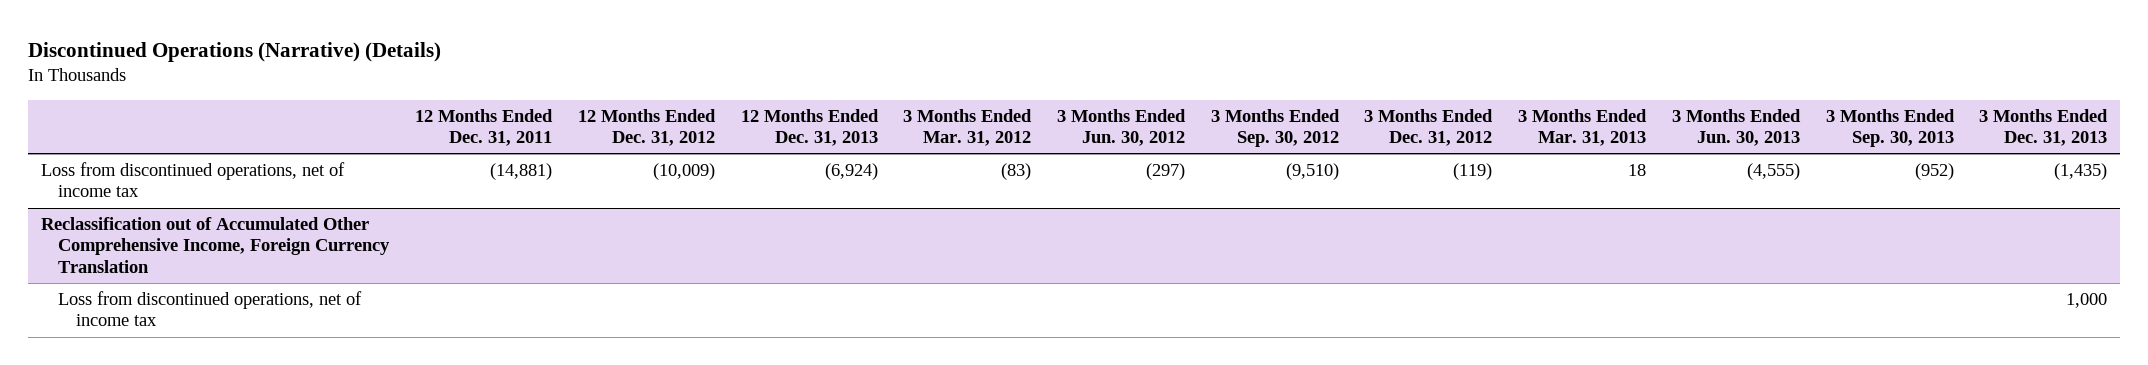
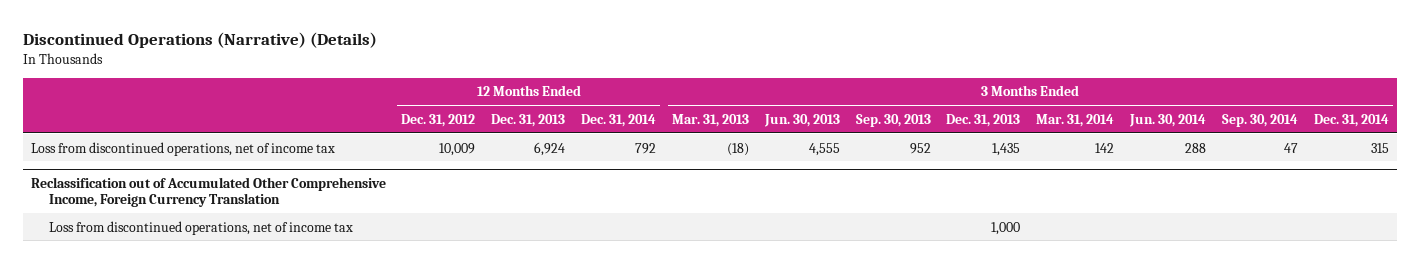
[415,109,554,147] 12 Months Ended Dec. 31, 2011 -> none
[903,109,1033,147] 3 Months Ended Mar. 31, 2012 -> none
[1057,109,1187,147] 3 Months Ended Jun. 30, 2012 -> none
[1210,109,1340,148] 3 Months Ended Sep. 30, 2012 -> none
[1364,109,1494,147] 3 Months Ended Dec. 31, 2012 -> none
none -> [581,113,657,127] Dec. 31, 2014
none -> [1036,113,1115,127] Mar. 31, 2014
none -> [1129,113,1207,127] Jun. 30, 2014
none -> [1221,113,1298,127] Sep. 30, 2014
none -> [1313,113,1389,127] Dec. 31, 2014
[652,163,715,181] (10,009) -> [439,142,476,156] 10,009
[824,163,878,181] (6,924) -> [534,141,566,156] 6,924
[1628,164,1647,177] 18 -> [726,142,749,156] (18)
[1746,163,1800,181] (4,555) -> [808,142,840,156] 4,555
[1914,163,1954,181] (952) -> [909,142,931,154] 952
[2054,163,2108,181] (1,435) -> [992,142,1021,156] 1,435

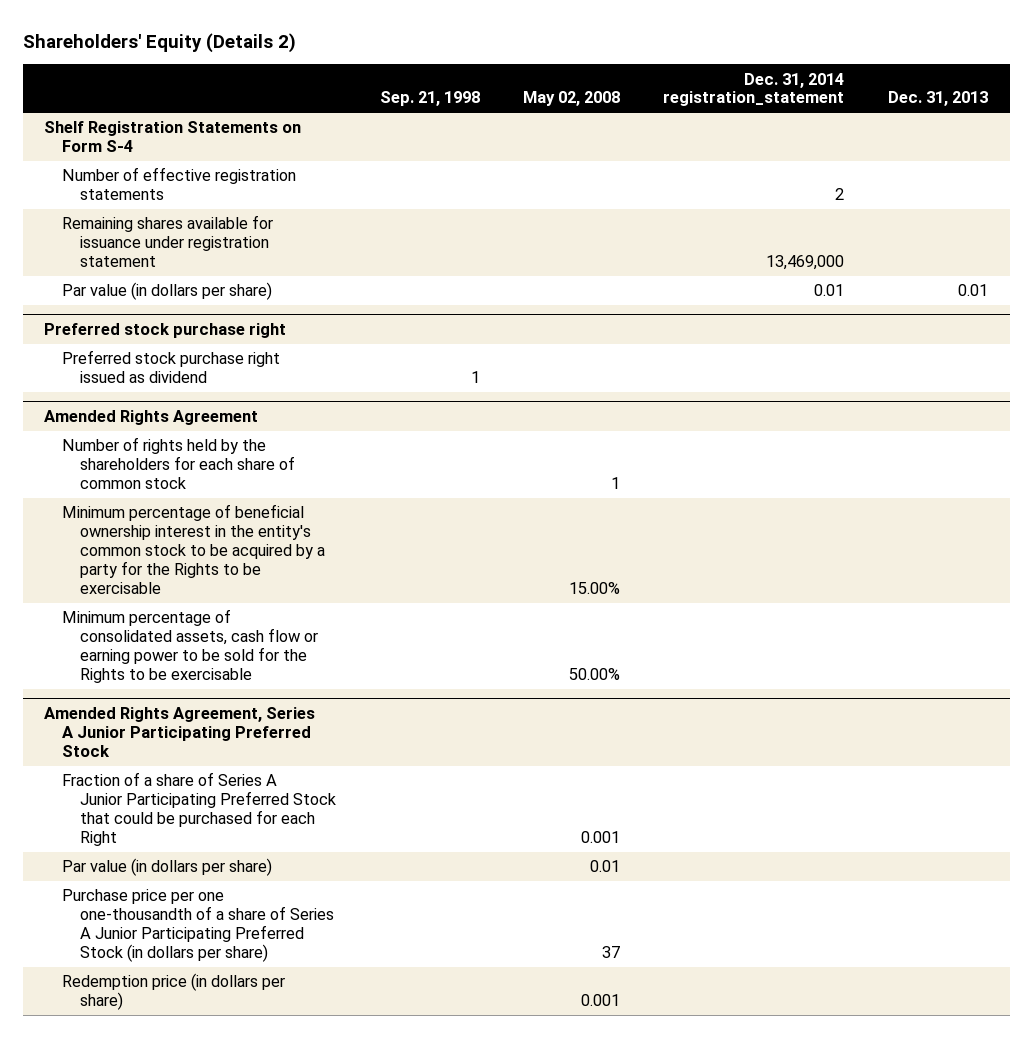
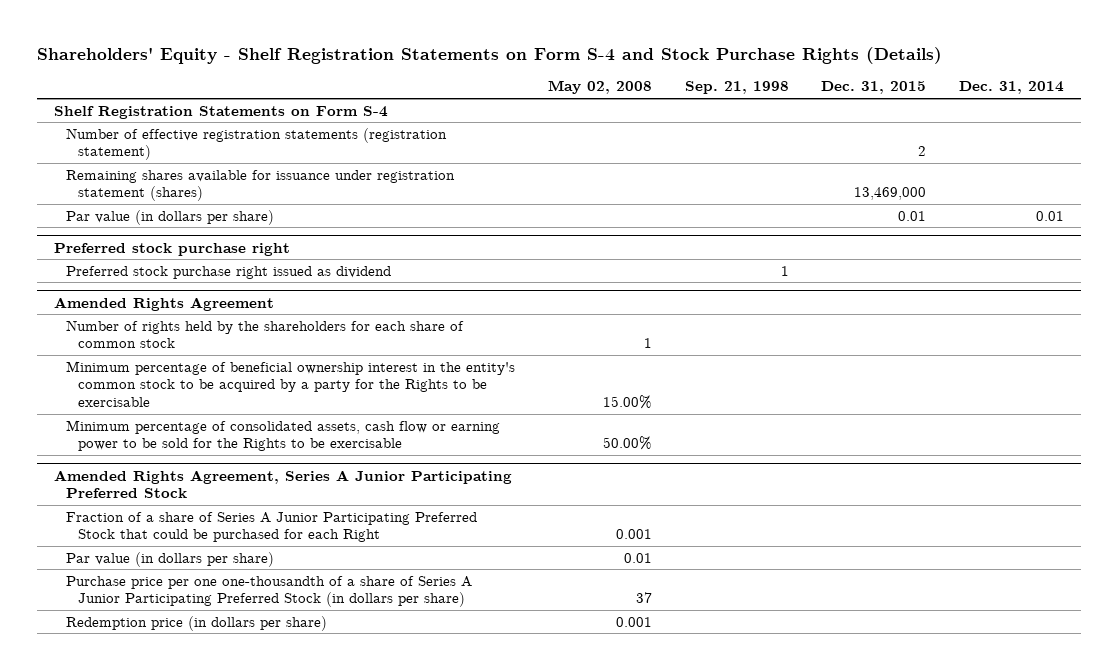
[22,32,296,53] Shareholders' Equity (Details 2) -> [37,47,943,65] Shareholders' Equity - Shelf Registration Statements on Form S-4 and Stock Purchase Rights (Details)
[663,72,845,107] Dec. 31, 2014 registration_statement -> none
[887,91,988,107] Dec. 31, 2013 -> none
none -> [821,81,927,95] Dec. 31, 2015
none -> [959,81,1065,95] Dec. 31, 2014
[62,167,297,201] Number of effective registration statements -> [65,127,447,161] Number of effective registration statements (registration statement)
[62,215,274,268] Remaining shares available for issuance under registration statement -> [65,169,455,202] Remaining shares available for issuance under registration statement (shares)

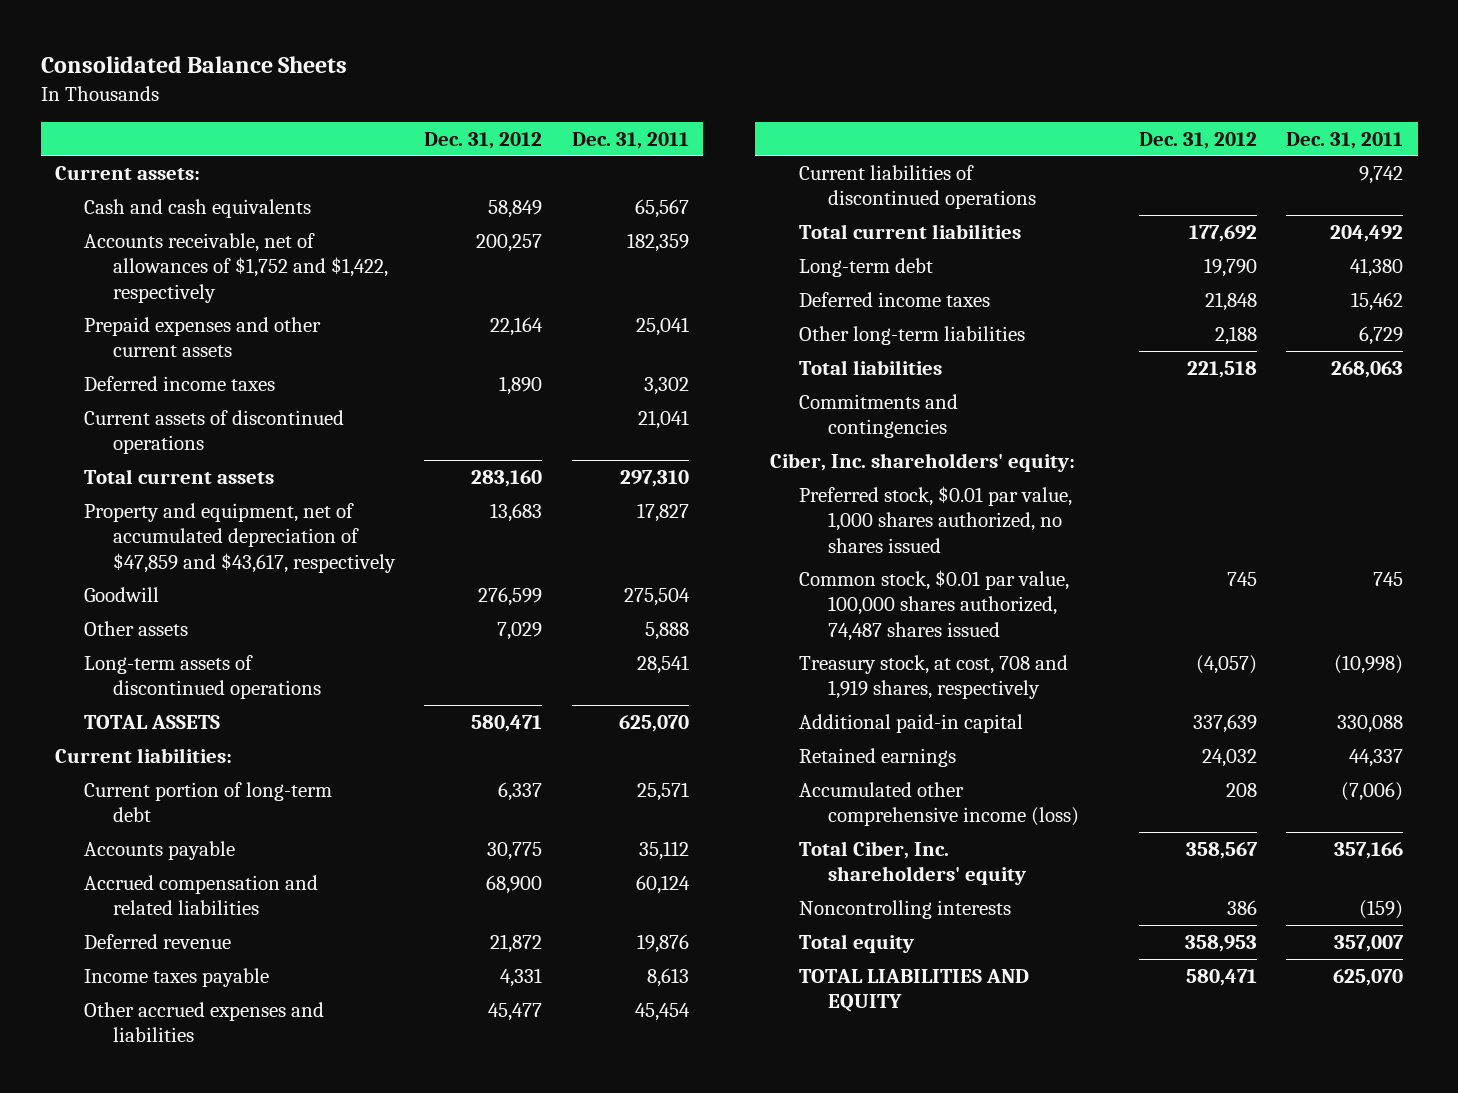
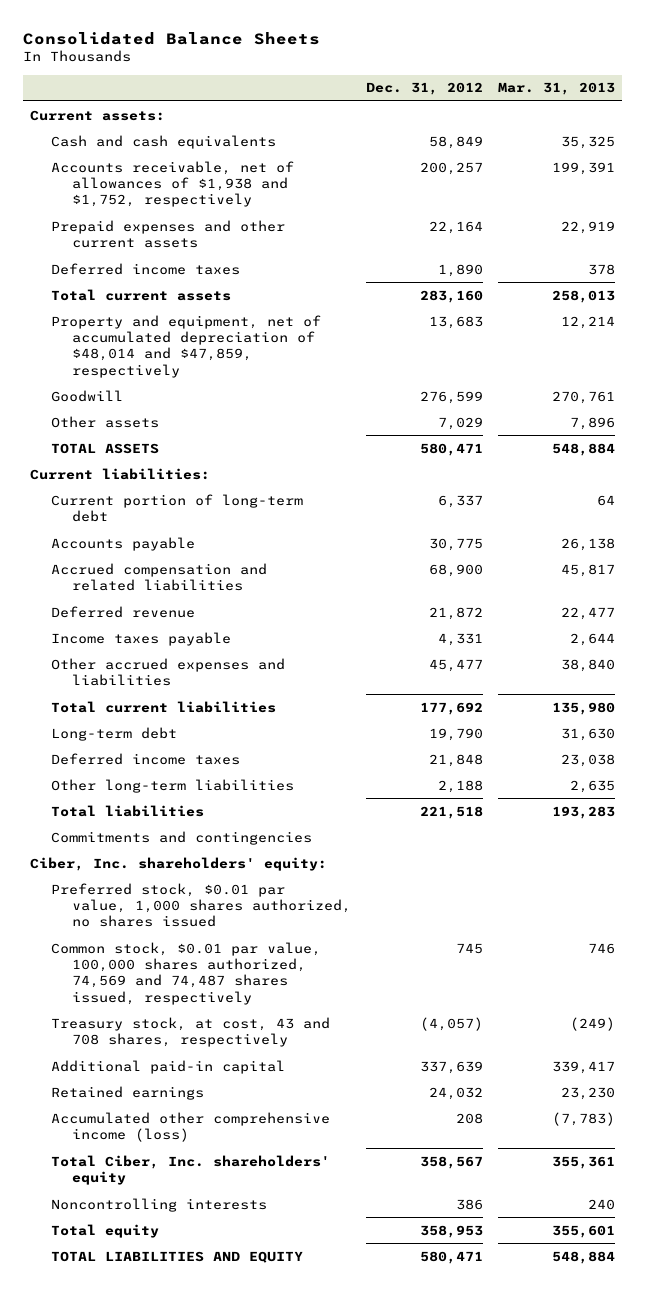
[571,131,689,149] Dec. 31, 2011 -> none
none -> [497,82,615,96] Mar. 31, 2013
[84,232,389,303] Accounts receivable, net of allowances of $1,752 and $1,422, respectively -> [51,160,295,208] Accounts receivable, net of allowances of $1,938 and $1,752, respectively
[84,409,345,455] Current assets of discontinued operations -> none
[84,502,397,573] Property and equipment, net of accumulated depreciation of $47,859 and $43,617, respectively -> [51,314,322,378] Property and equipment, net of accumulated depreciation of $48,014 and $47,859, respectively
[84,654,322,700] Long-term assets of discontinued operations -> none
[798,164,1036,210] Current liabilities of discontinued operations -> none
[798,569,1069,641] Common stock, $0.01 par value, 100,000 shares authorized, 74,487 shares issued -> [51,941,322,1005] Common stock, $0.01 par value, 100,000 shares authorized, 74,569 and 74,487 shares issued, respectively
[798,654,1068,700] Treasury stock, at cost, 708 and 1,919 shares, respectively -> [51,1016,331,1048] Treasury stock, at cost, 43 and 708 shares, respectively

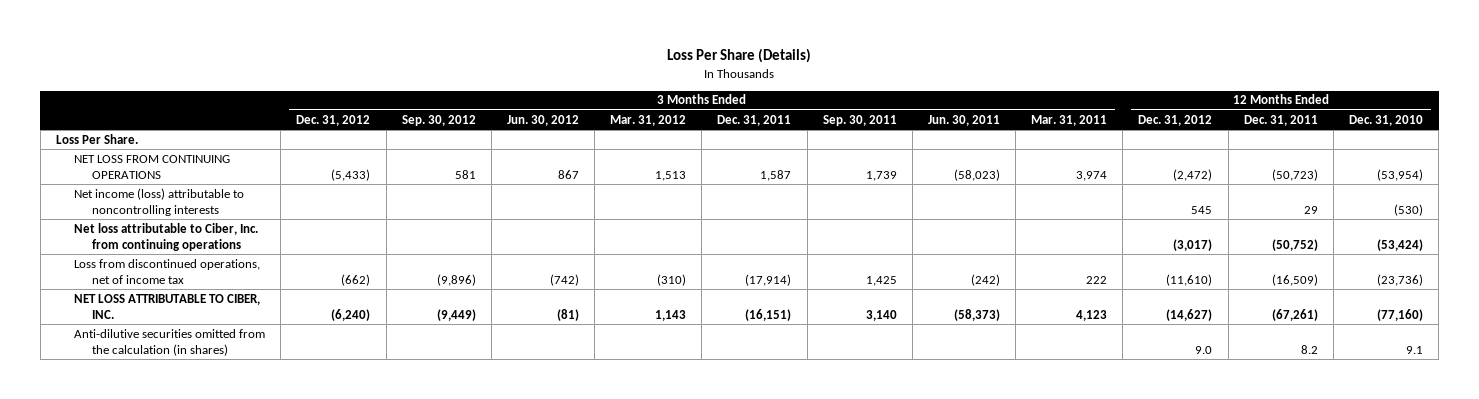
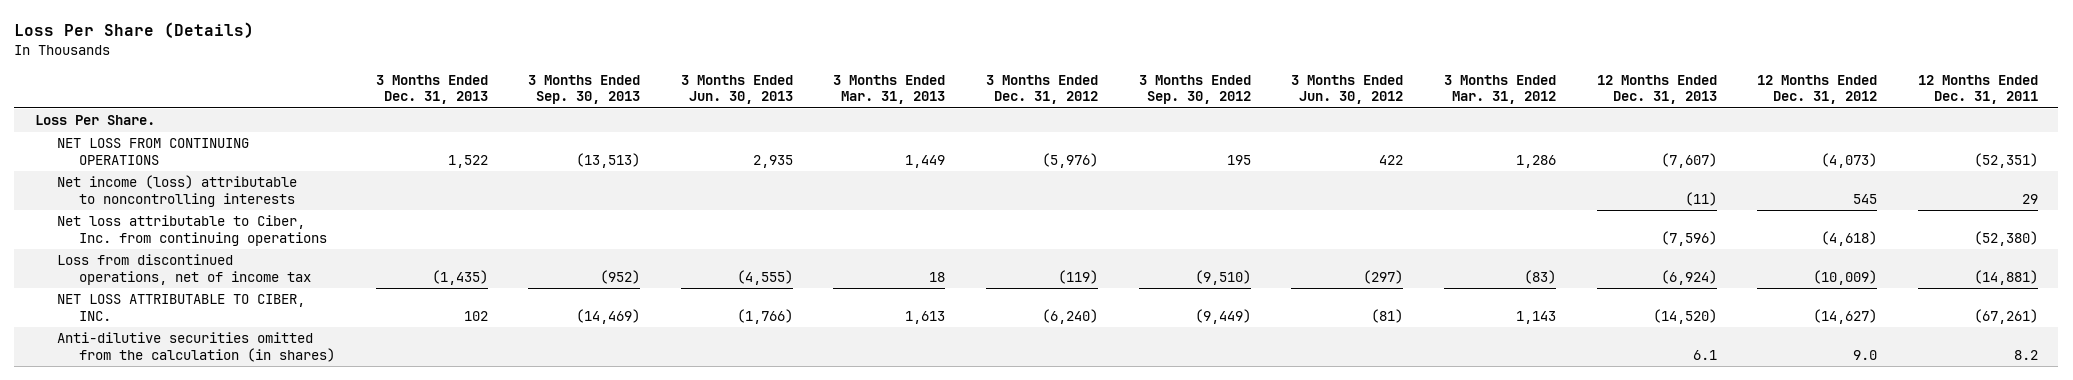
[717,114,792,126] Dec. 31, 2011 -> none
[822,114,897,126] Sep. 30, 2011 -> none
[927,114,1000,126] Jun. 30, 2011 -> none
[1031,114,1108,126] Mar. 31, 2011 -> none
[1348,114,1423,126] Dec. 31, 2010 -> none
none -> [375,75,488,105] 3 Months Ended Dec. 31, 2013
none -> [528,75,641,105] 3 Months Ended Sep. 30, 2013
none -> [680,75,793,105] 3 Months Ended Jun. 30, 2013
none -> [833,75,946,105] 3 Months Ended Mar. 31, 2013
none -> [1596,75,1717,105] 12 Months Ended Dec. 31, 2013
[331,168,371,181] (5,433) -> [1042,152,1099,168] (5,976)
[454,169,476,179] 581 -> [1226,154,1251,165] 195
[557,169,579,179] 867 -> [1379,154,1404,165] 422
[655,170,687,181] 1,513 -> [1515,154,1556,168] 1,286
[1173,168,1213,181] (2,472) -> [1821,152,1878,168] (4,073)
[1271,168,1318,181] (50,723) -> [1973,152,2038,168] (52,351)
[1173,238,1213,251] (3,017) -> [1821,230,1878,246] (4,618)
[1271,238,1318,251] (50,752) -> [1973,230,2038,246] (52,380)
[341,273,371,286] (662) -> [1058,269,1099,284] (119)
[436,273,476,286] (9,896) -> [1194,269,1251,285] (9,510)
[549,273,579,286] (742) -> [1363,269,1404,284] (297)
[657,273,687,286] (310) -> [1523,269,1556,284] (83)
[1166,273,1213,286] (11,610) -> [1813,269,1878,285] (10,009)
[1271,273,1318,286] (16,509) -> [1973,269,2038,285] (14,881)

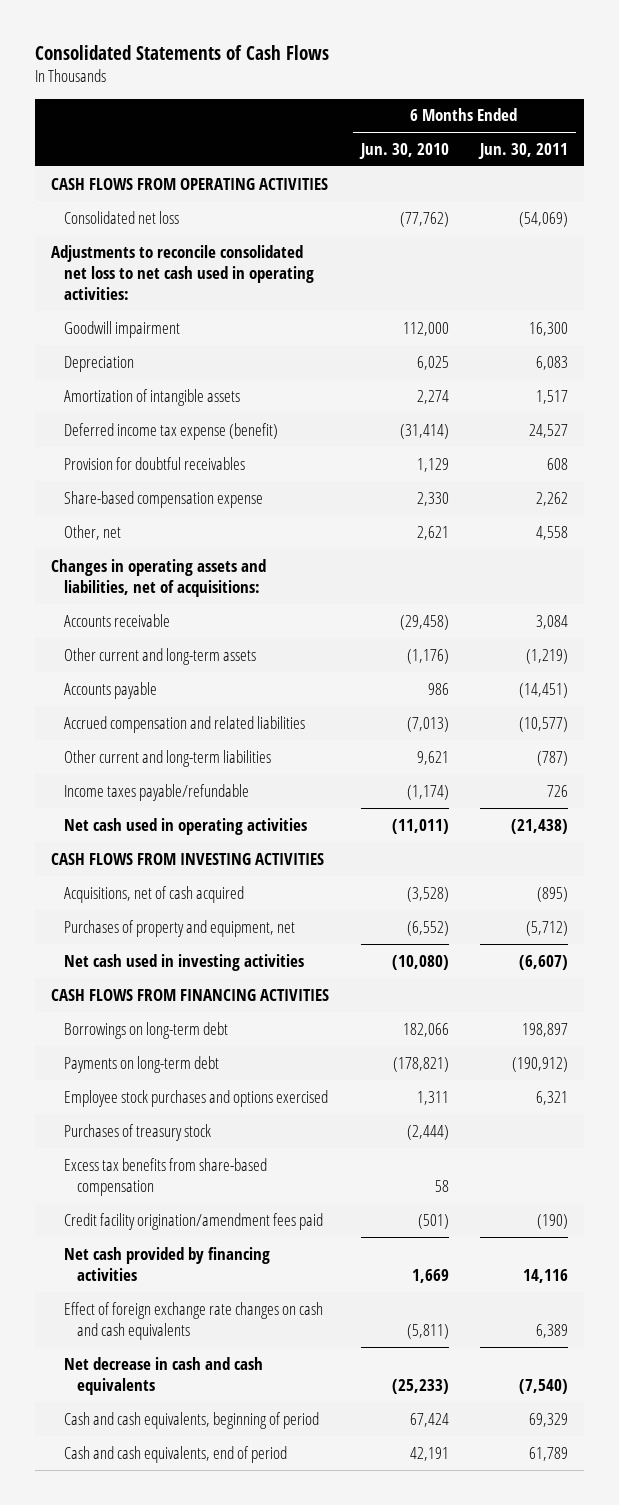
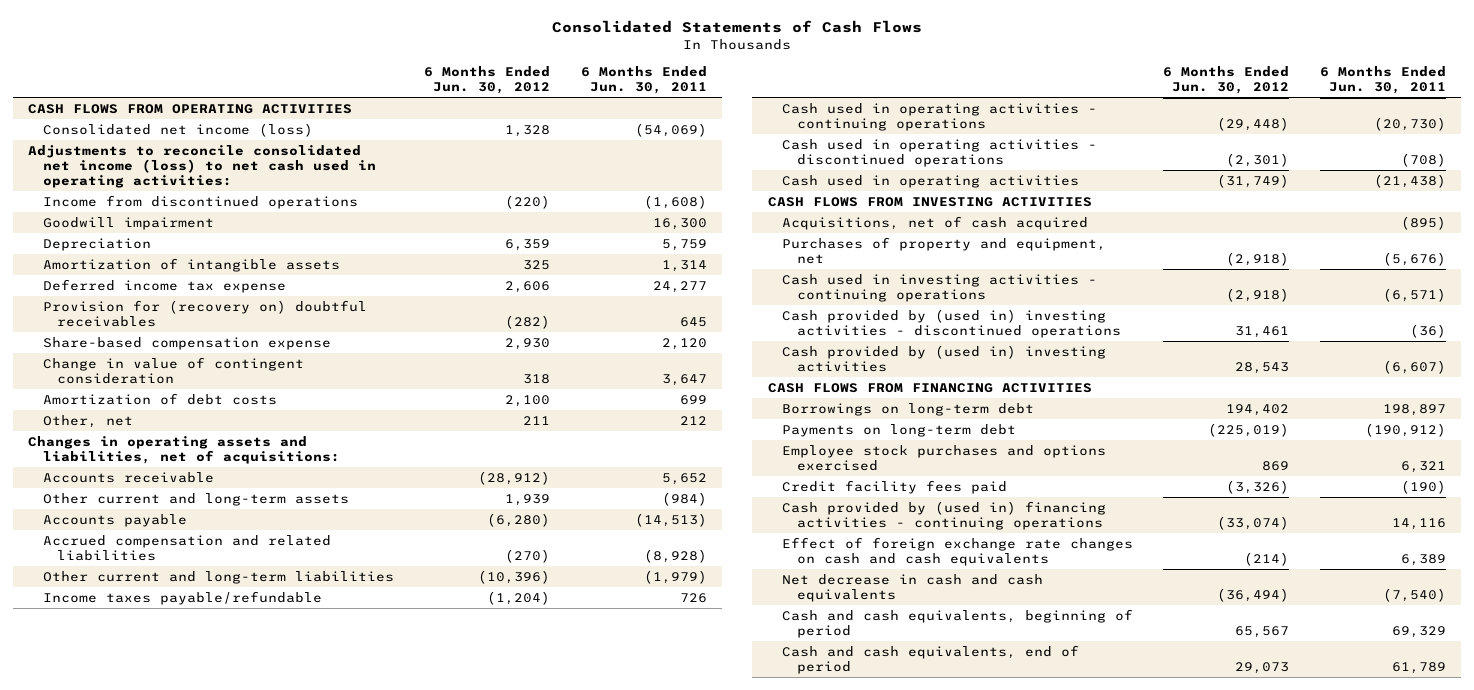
[358,142,449,159] Jun. 30, 2010 -> none
none -> [424,65,551,95] 6 Months Ended Jun. 30, 2012
[63,210,179,224] Consolidated net loss -> [42,122,313,137] Consolidated net income (loss)
[50,244,314,300] Adjustments to reconcile consolidated net loss to net cash used in operating activities: -> [28,144,376,189] Adjustments to reconcile consolidated net income (loss) to net cash used in operating activities:
none -> [42,194,358,209] Income from discontinued operations
[536,355,569,370] 6,083 -> [661,238,707,251] 5,759
[536,389,569,404] 1,517 -> [661,259,707,272] 1,314
[63,422,278,440] Deferred income tax expense (benefit) -> [42,278,286,293] Deferred income tax expense
[529,423,569,438] 24,527 -> [652,280,707,293] 24,277
[63,456,245,470] Provision for doubtful receivables -> [42,299,367,328] Provision for (recovery on) doubtful receivables
[547,457,569,470] 608 -> [679,317,707,328] 645
[536,491,569,506] 2,262 -> [661,337,707,350] 2,120
none -> [42,356,304,385] Change in value of contingent consideration
none -> [42,392,277,405] Amortization of debt costs
[536,525,569,540] 4,558 -> [679,415,707,425] 212
[536,614,569,629] 3,084 -> [661,472,707,485] 5,652
[526,648,569,664] (1,219) -> [661,491,707,506] (984)
[519,682,569,698] (14,451) -> [634,512,707,527] (14,513)
[519,716,569,732] (10,577) -> [643,549,707,564] (8,928)
[537,750,569,766] (787) -> [643,569,707,584] (1,979)
none -> [782,102,1098,132] Cash used in operating activities - continuing operations
none -> [782,138,1098,168] Cash used in operating activities - discontinued operations
[63,817,307,835] Net cash used in operating activities -> [782,174,1080,188] Cash used in operating activities
[526,920,569,936] (5,712) -> [1382,252,1446,267] (5,676)
none -> [782,273,1098,303] Cash used in investing activities - continuing operations
none -> [782,308,1121,339] Cash provided by (used in) investing activities - discontinued operations
[63,953,304,971] Net cash used in investing activities -> [782,344,1107,373] Cash provided by (used in) investing activities
[63,1123,211,1141] Purchases of treasury stock -> none
[63,1157,267,1196] Excess tax benefits from share-based compensation -> none
[63,1212,323,1230] Credit facility origination/amendment fees paid -> [782,479,1008,494] Credit facility fees paid
[63,1246,270,1281] Net cash provided by financing activities -> [782,500,1107,531] Cash provided by (used in) financing activities - continuing operations

